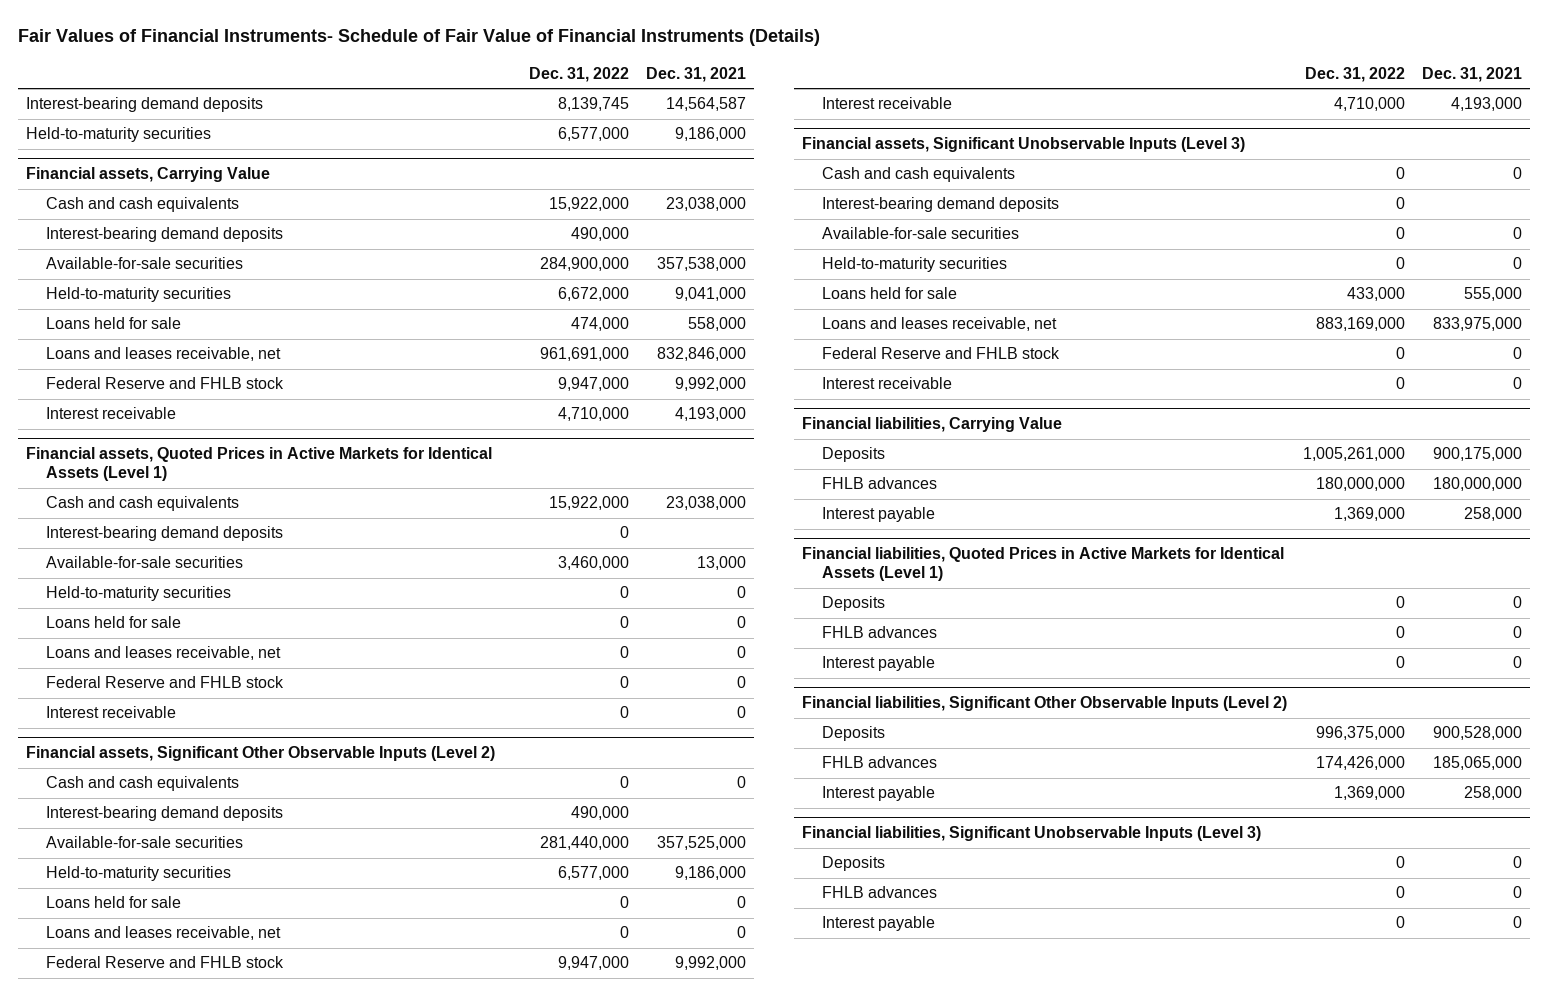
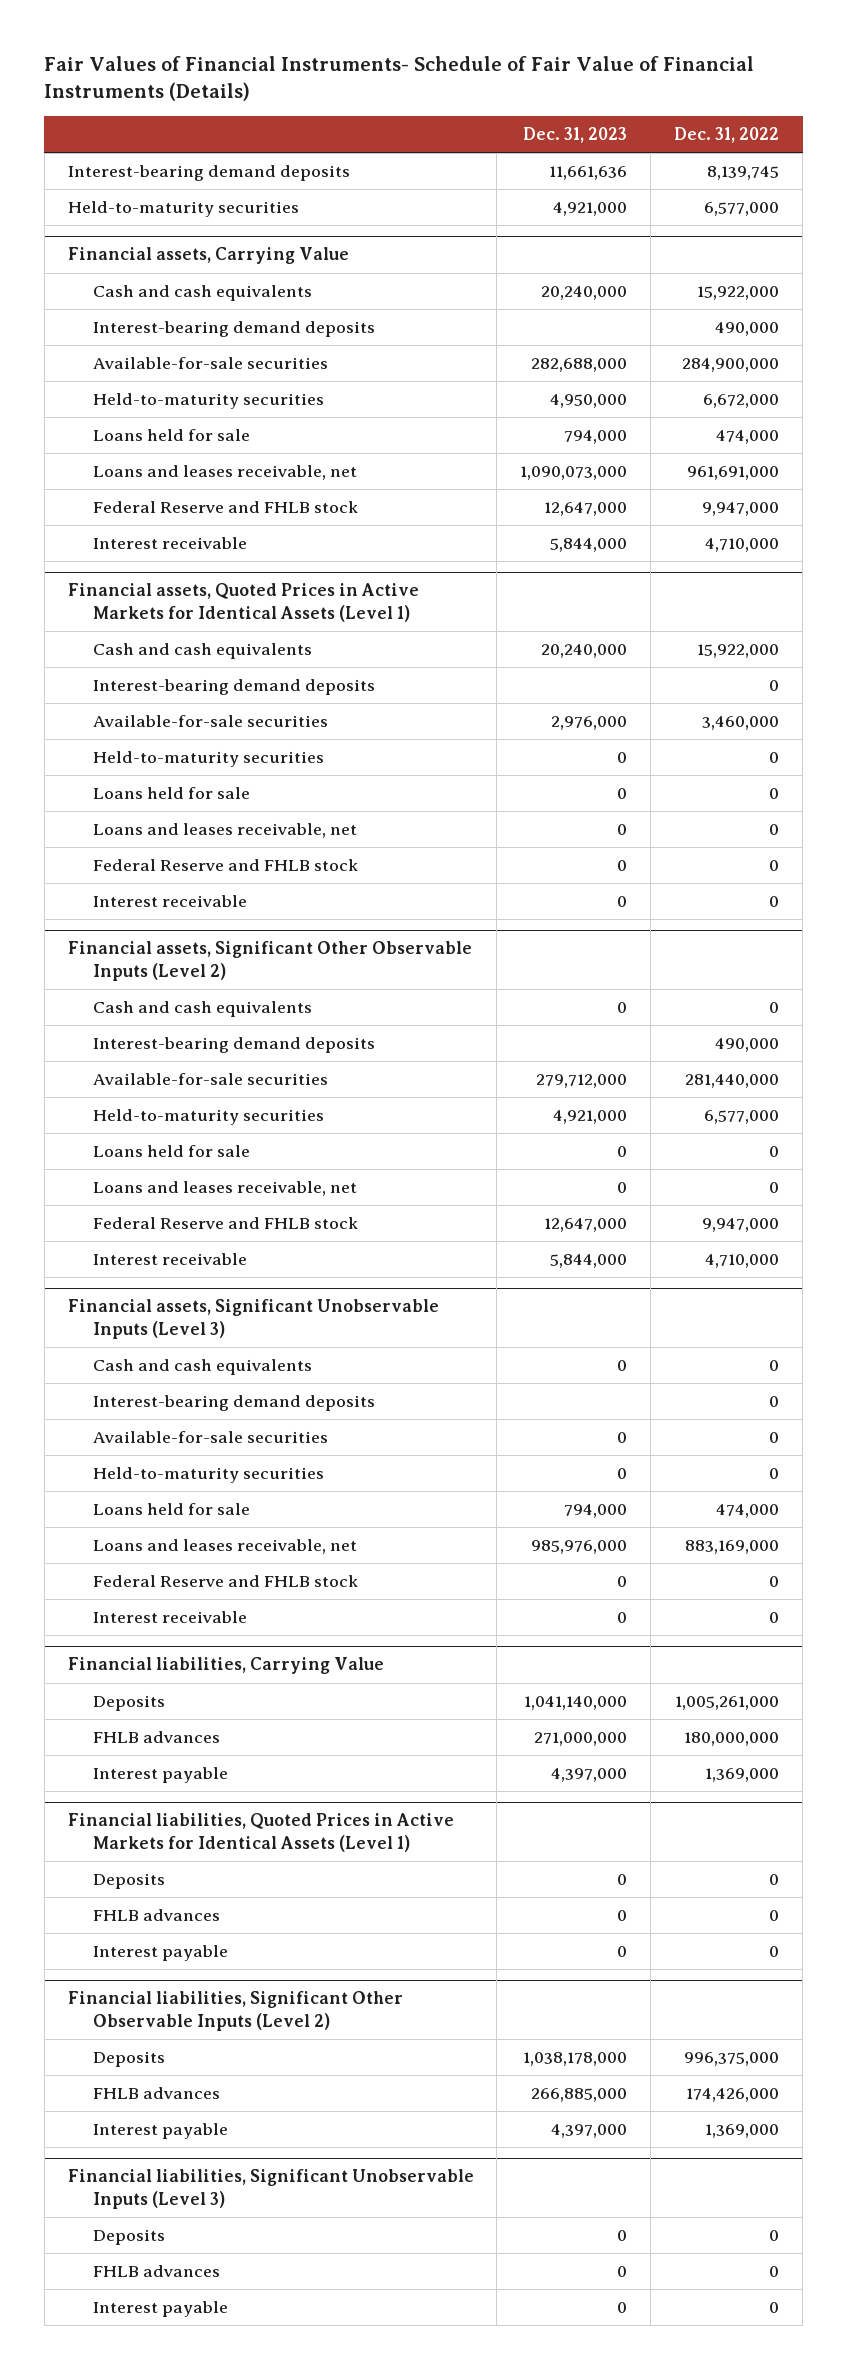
[645,66,746,82] Dec. 31, 2021 -> none
none -> [523,126,628,143] Dec. 31, 2023
[1347,287,1406,302] 433,000 -> [716,1504,780,1519] 474,000

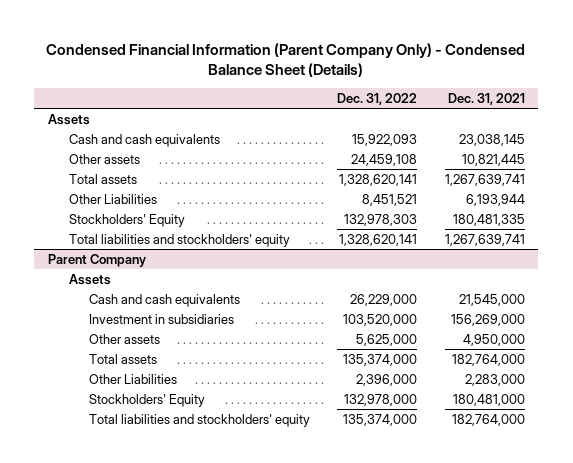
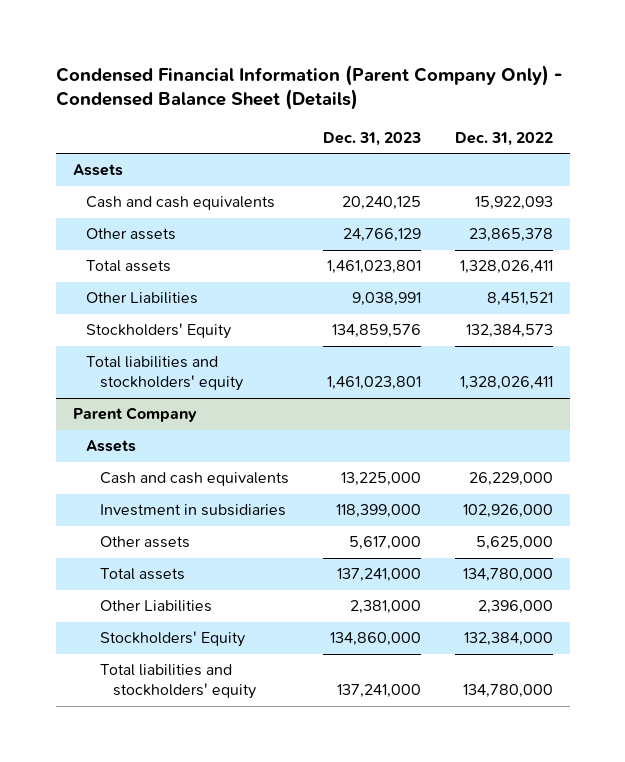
[447,92,525,105] Dec. 31, 2021 -> none
none -> [322,131,421,146] Dec. 31, 2023
[351,153,418,166] 24,459,108 -> [468,228,553,243] 23,865,378
[339,173,418,186] 1,328,620,141 -> [459,260,553,275] 1,328,026,411
[344,213,418,226] 132,978,303 -> [465,324,553,339] 132,384,573
[339,233,418,246] 1,328,620,141 -> [459,376,553,391] 1,328,026,411
[343,313,418,326] 103,520,000 -> [462,504,553,519] 102,926,000
[343,353,418,366] 135,374,000 -> [462,568,553,583] 134,780,000
[344,393,418,406] 132,978,000 -> [463,632,553,647] 132,384,000
[343,413,418,426] 135,374,000 -> [462,684,553,699] 134,780,000

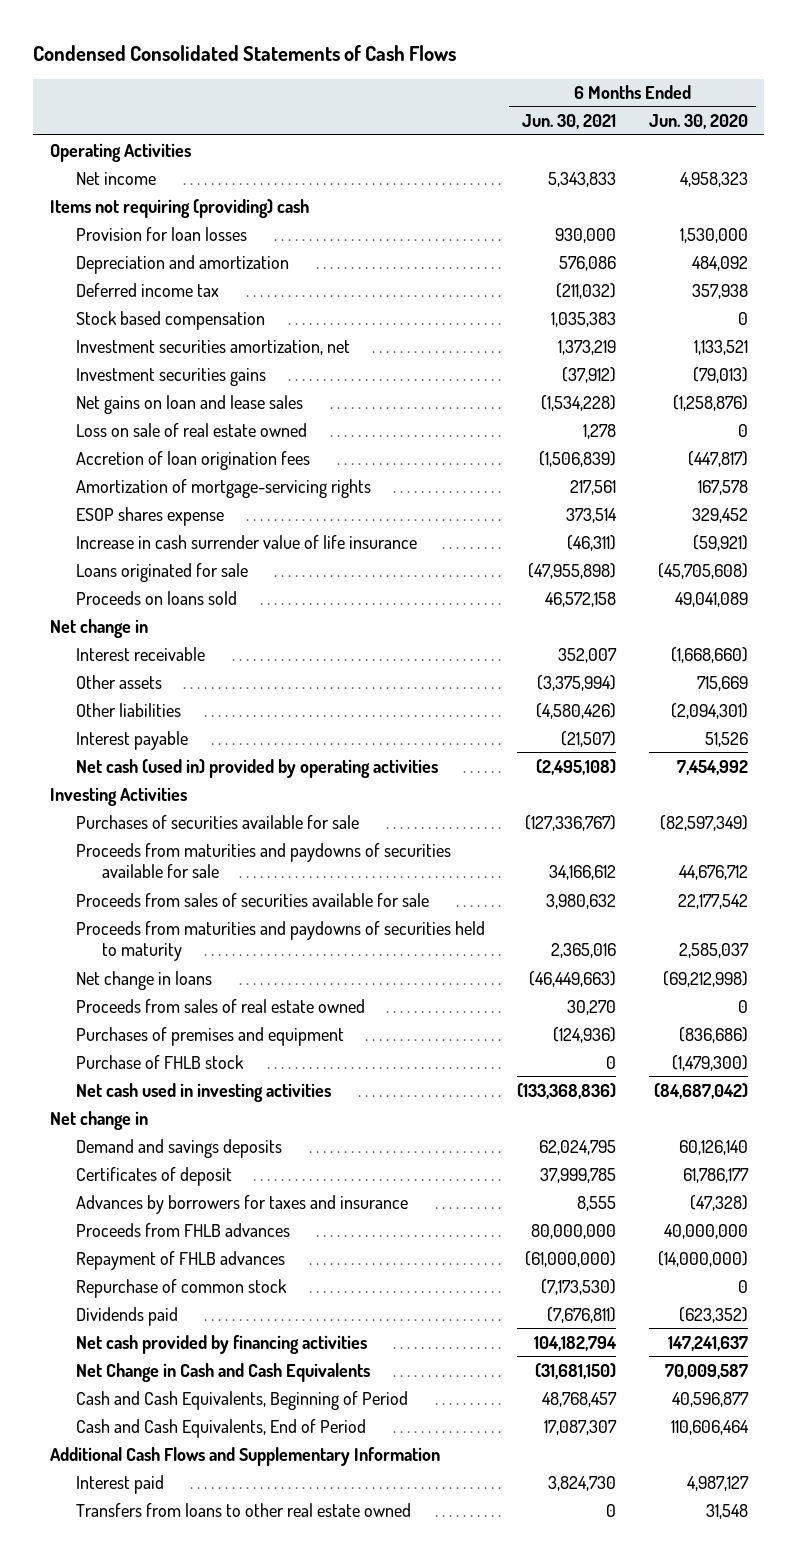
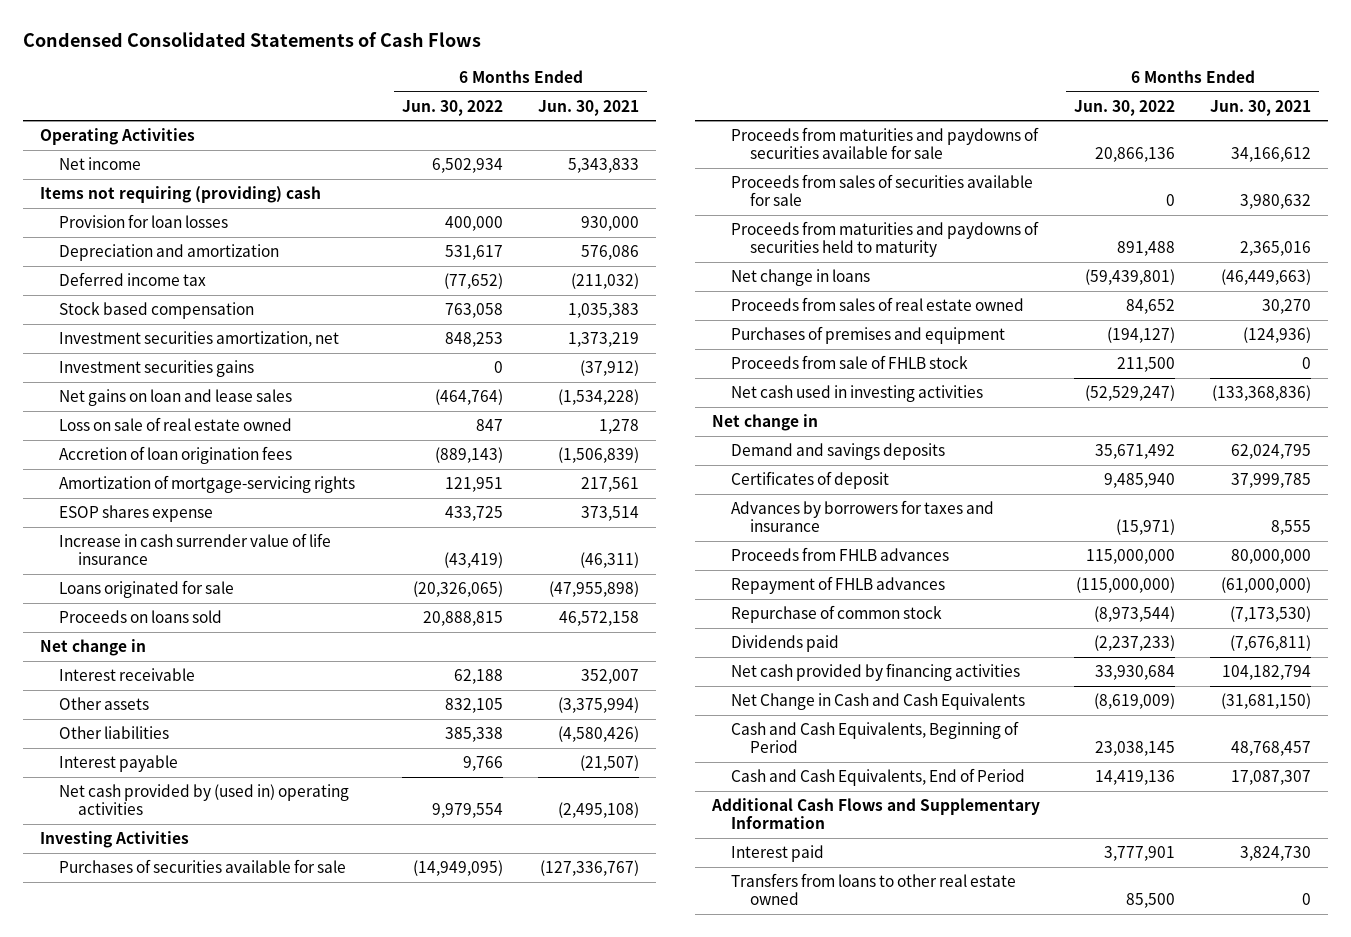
[649,114,749,130] Jun. 30, 2020 -> none
none -> [402,99,504,116] Jun. 30, 2022
[75,758,438,778] Net cash (used in) provided by operating activities -> [59,783,350,816] Net cash provided by (used in) operating activities
[75,1054,244,1069] Purchase of FHLB stock -> none
none -> [731,354,969,369] Proceeds from sale of FHLB stock

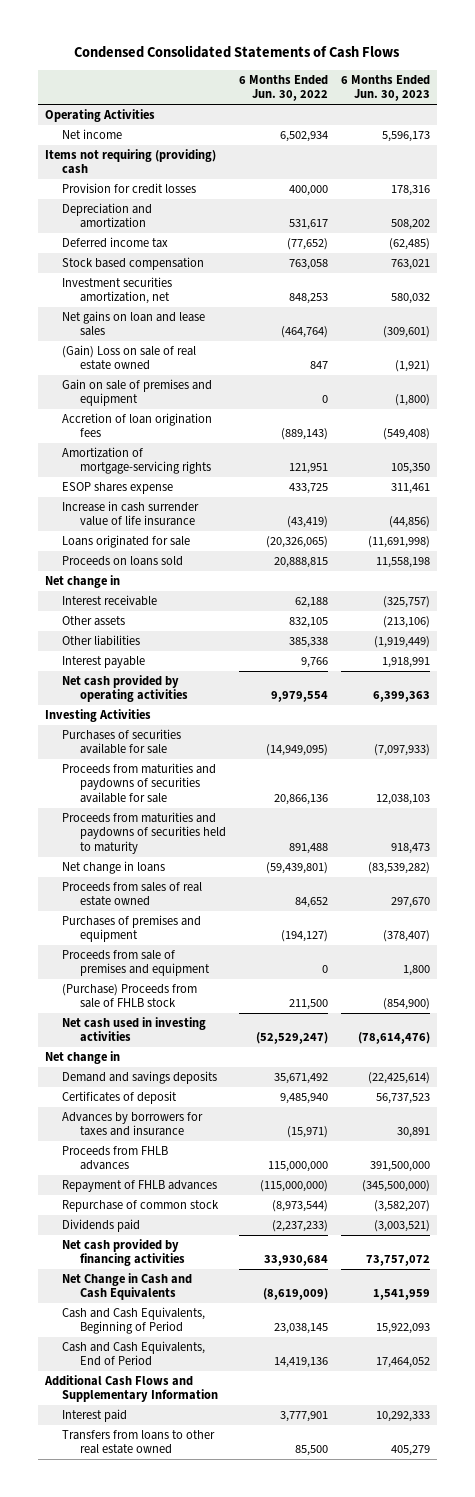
[537,99,639,116] Jun. 30, 2021 -> none
none -> [341,74,431,102] 6 Months Ended Jun. 30, 2023
[59,213,229,228] Provision for loan losses -> [62,183,197,195] Provision for credit losses
[59,359,255,377] Investment securities gains -> none
[59,416,293,431] Loss on sale of real estate owned -> [62,345,197,371] (Gain) Loss on sale of real estate owned
none -> [62,379,213,407] Gain on sale of premises and equipment
[59,783,350,816] Net cash provided by (used in) operating activities -> [62,675,189,703] Net cash provided by operating activities
[731,173,1034,207] Proceeds from sales of securities available for sale -> none
none -> [62,950,211,977] Proceeds from sale of premises and equipment
[731,354,969,369] Proceeds from sale of FHLB stock -> [62,984,198,1009] (Purchase) Proceeds from sale of FHLB stock

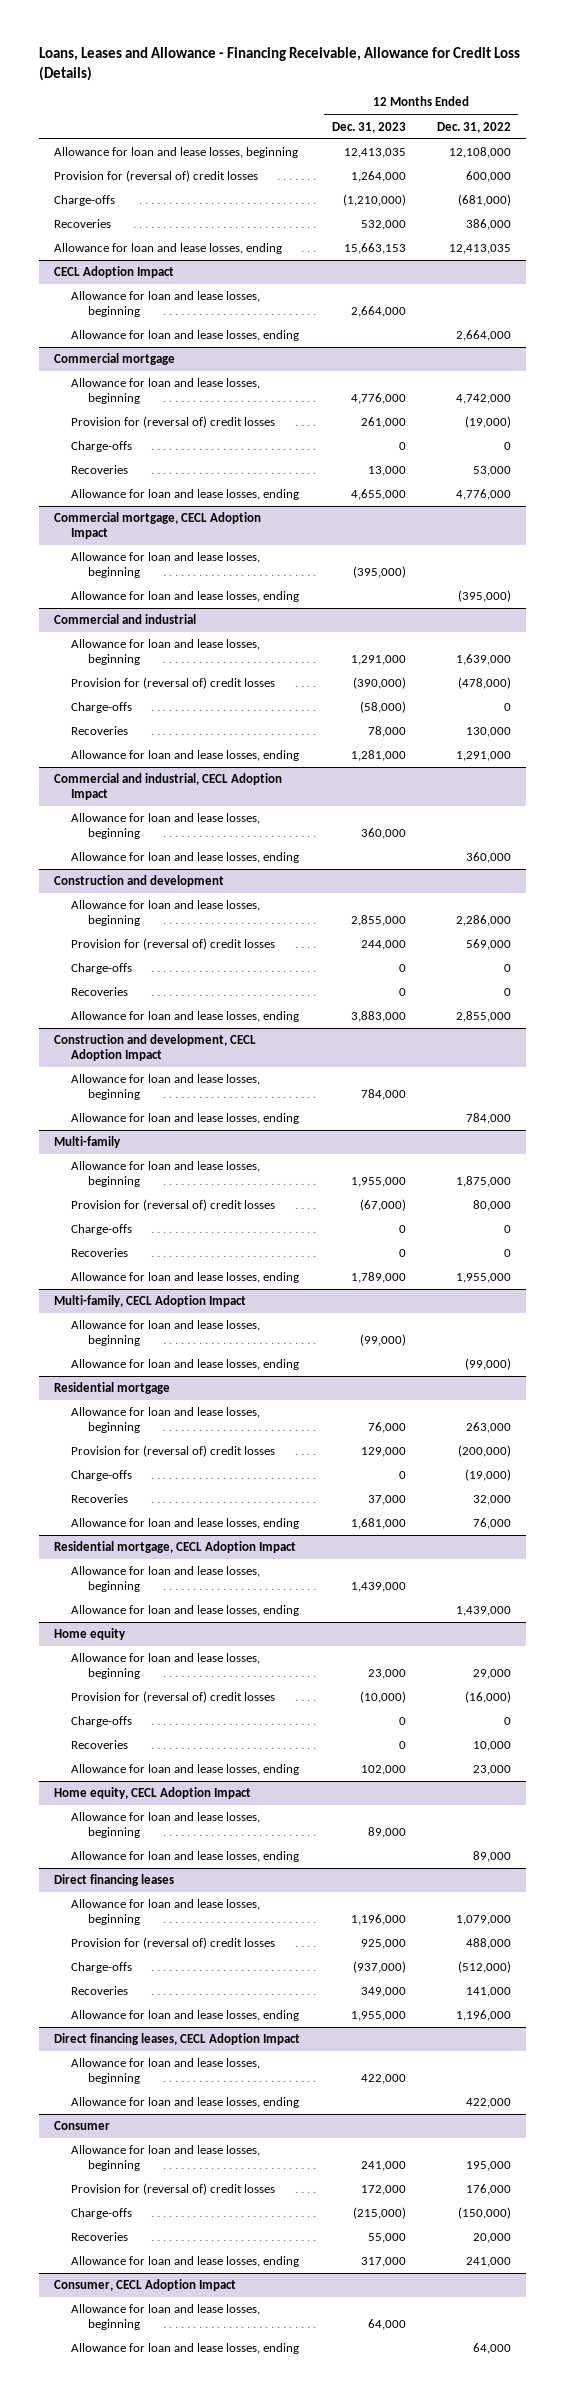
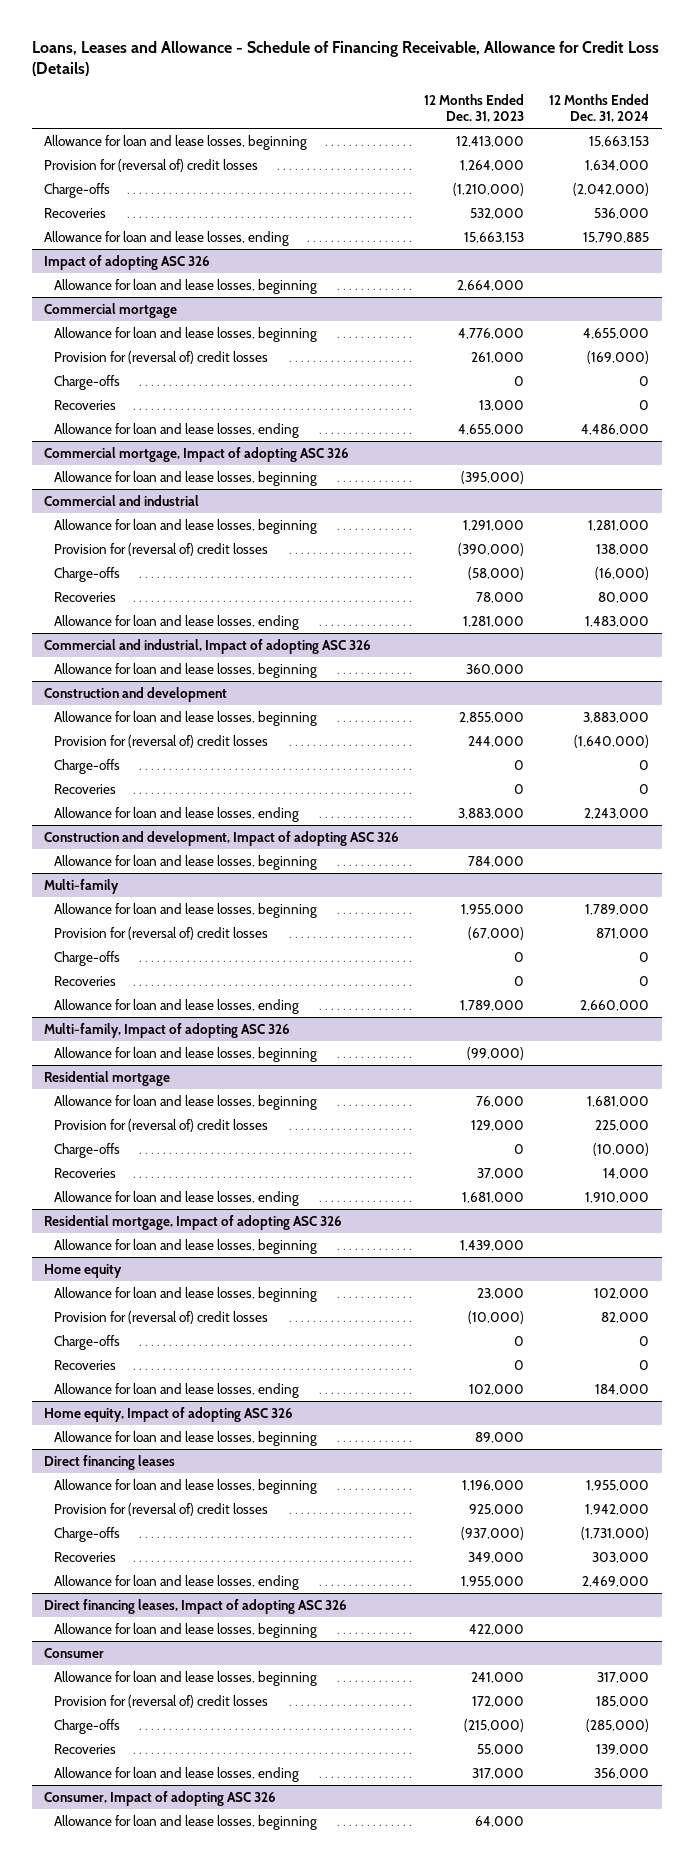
[38,47,520,81] Loans, Leases and Allowance - Financing Receivable, Allowance for Credit Loss (Details) -> [31,40,659,77] Loans, Leases and Allowance - Schedule of Financing Receivable, Allowance for Credit Loss (Details)
[436,121,511,133] Dec. 31, 2022 -> none
none -> [549,93,650,123] 12 Months Ended Dec. 31, 2024
[343,148,406,159] 12,413,035 -> [456,135,525,147] 12,413,000
[54,266,175,279] CECL Adoption Impact -> [44,254,211,270] Impact of adopting ASC 326
[71,330,300,342] Allowance for loan and lease losses, ending -> none
[54,512,262,540] Commercial mortgage, CECL Adoption Impact -> none
none -> [44,446,350,462] Commercial mortgage, Impact of adopting ASC 326
[71,591,300,603] Allowance for loan and lease losses, ending -> none
[54,773,283,801] Commercial and industrial, CECL Adoption Impact -> none
none -> [44,638,372,654] Commercial and industrial, Impact of adopting ASC 326
[71,852,300,864] Allowance for loan and lease losses, ending -> none
[54,1034,257,1062] Construction and development, CECL Adoption Impact -> none
none -> [44,830,400,846] Construction and development, Impact of adopting ASC 326
[71,1113,300,1125] Allowance for loan and lease losses, ending -> none
[54,1295,247,1308] Multi-family, CECL Adoption Impact -> none
none -> [44,1022,291,1038] Multi-family, Impact of adopting ASC 326
[71,1359,300,1371] Allowance for loan and lease losses, ending -> none
[54,1541,297,1554] Residential mortgage, CECL Adoption Impact -> none
none -> [44,1214,343,1230] Residential mortgage, Impact of adopting ASC 326
[71,1605,300,1617] Allowance for loan and lease losses, ending -> none
[54,1787,252,1800] Home equity, CECL Adoption Impact -> none
none -> [44,1406,294,1422] Home equity, Impact of adopting ASC 326
[71,1851,300,1863] Allowance for loan and lease losses, ending -> none
[54,2033,301,2046] Direct financing leases, CECL Adoption Impact -> none
none -> [44,1598,348,1614] Direct financing leases, Impact of adopting ASC 326
[71,2097,300,2109] Allowance for loan and lease losses, ending -> none
[54,2279,237,2292] Consumer, CECL Adoption Impact -> none
none -> [44,1790,277,1806] Consumer, Impact of adopting ASC 326
[71,2343,300,2355] Allowance for loan and lease losses, ending -> none

